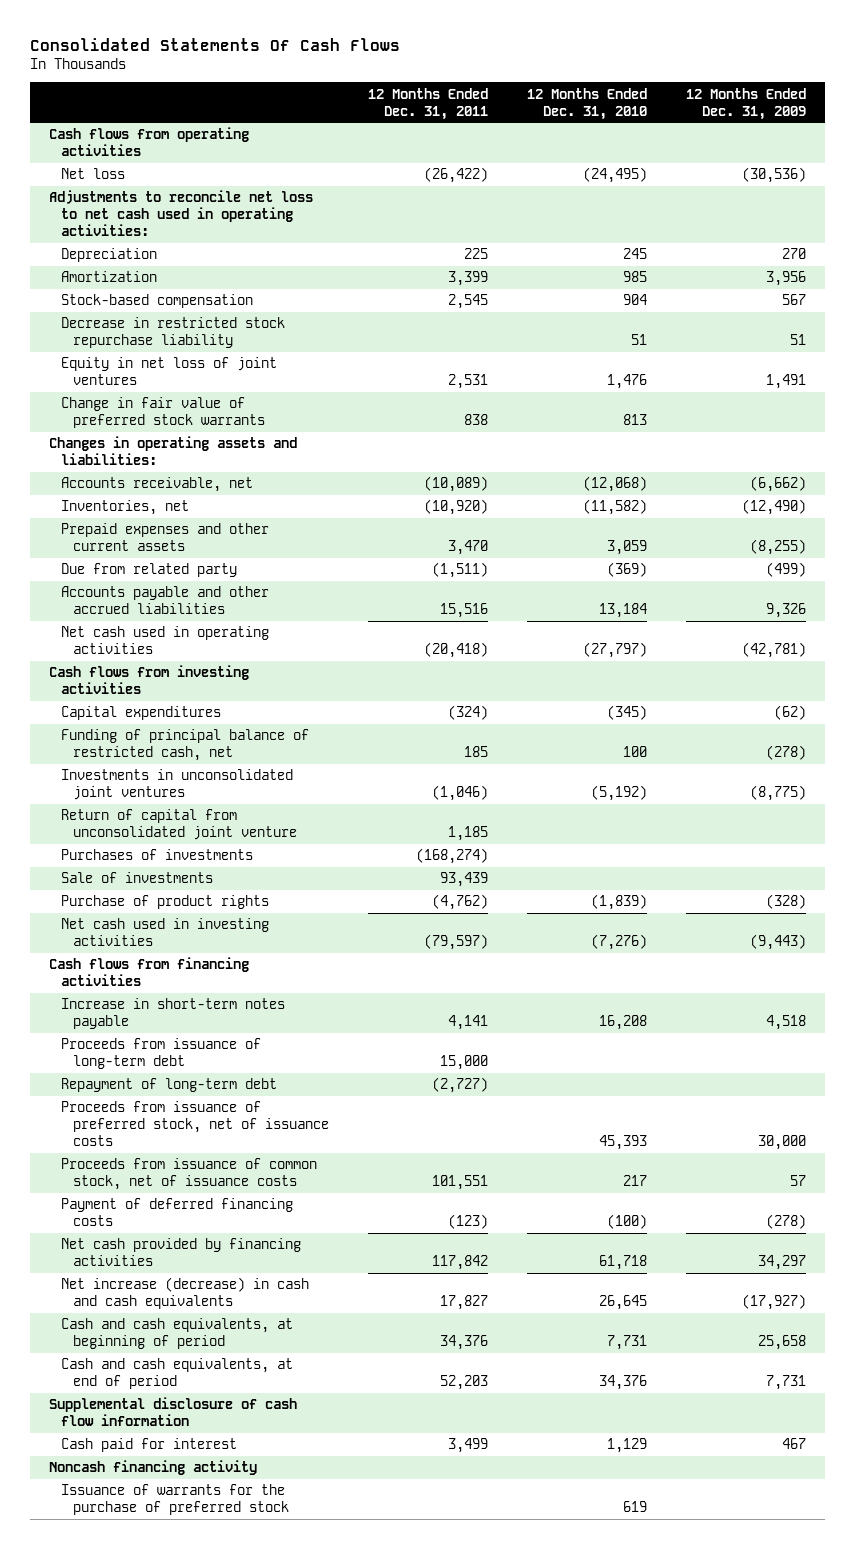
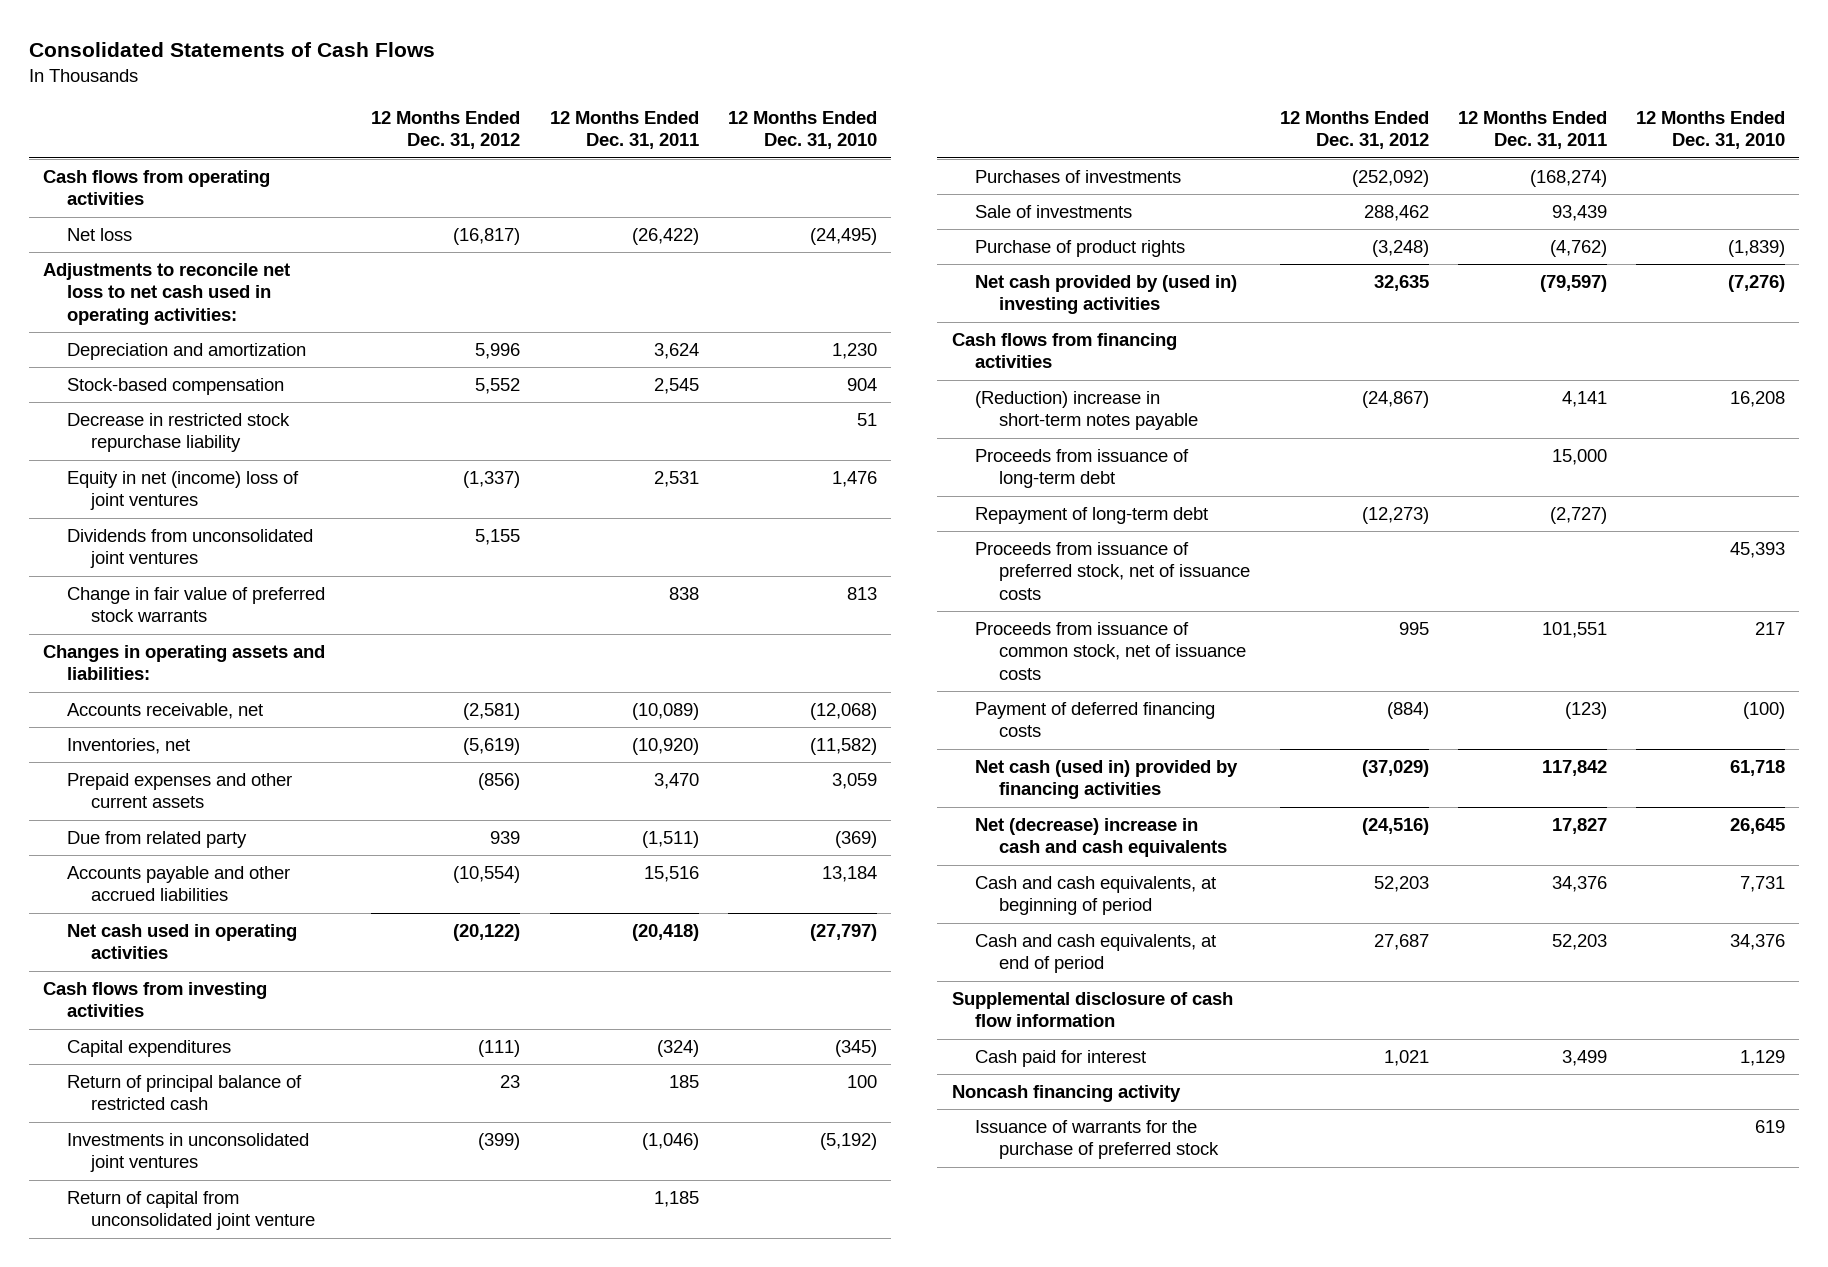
[29,37,400,51] Consolidated Statements Of Cash Flows -> [28,42,435,58] Consolidated Statements of Cash Flows
[685,87,806,120] 12 Months Ended Dec. 31, 2009 -> none
none -> [371,110,521,150] 12 Months Ended Dec. 31, 2012
[60,248,157,263] Depreciation -> none
[60,271,157,283] Amortization -> none
none -> [67,342,307,360] Depreciation and amortization
[60,357,277,386] Equity in net loss of joint ventures -> [67,470,300,511] Equity in net (income) loss of joint ventures
none -> [67,528,314,569] Dividends from unconsolidated joint ventures
[60,729,309,762] Funding of principal balance of restricted cash, net -> [67,1074,303,1111] Return of principal balance of restricted cash
[60,918,269,947] Net cash used in investing activities -> [975,274,1238,315] Net cash provided by (used in) investing activities
[60,998,285,1030] Increase in short-term notes payable -> [975,390,1199,431] (Reduction) increase in short-term notes payable
[60,1238,301,1267] Net cash provided by financing activities -> [975,759,1239,800] Net cash (used in) provided by financing activities
[60,1277,309,1310] Net increase (decrease) in cash and cash equivalents -> [975,817,1228,858] Net (decrease) increase in cash and cash equivalents

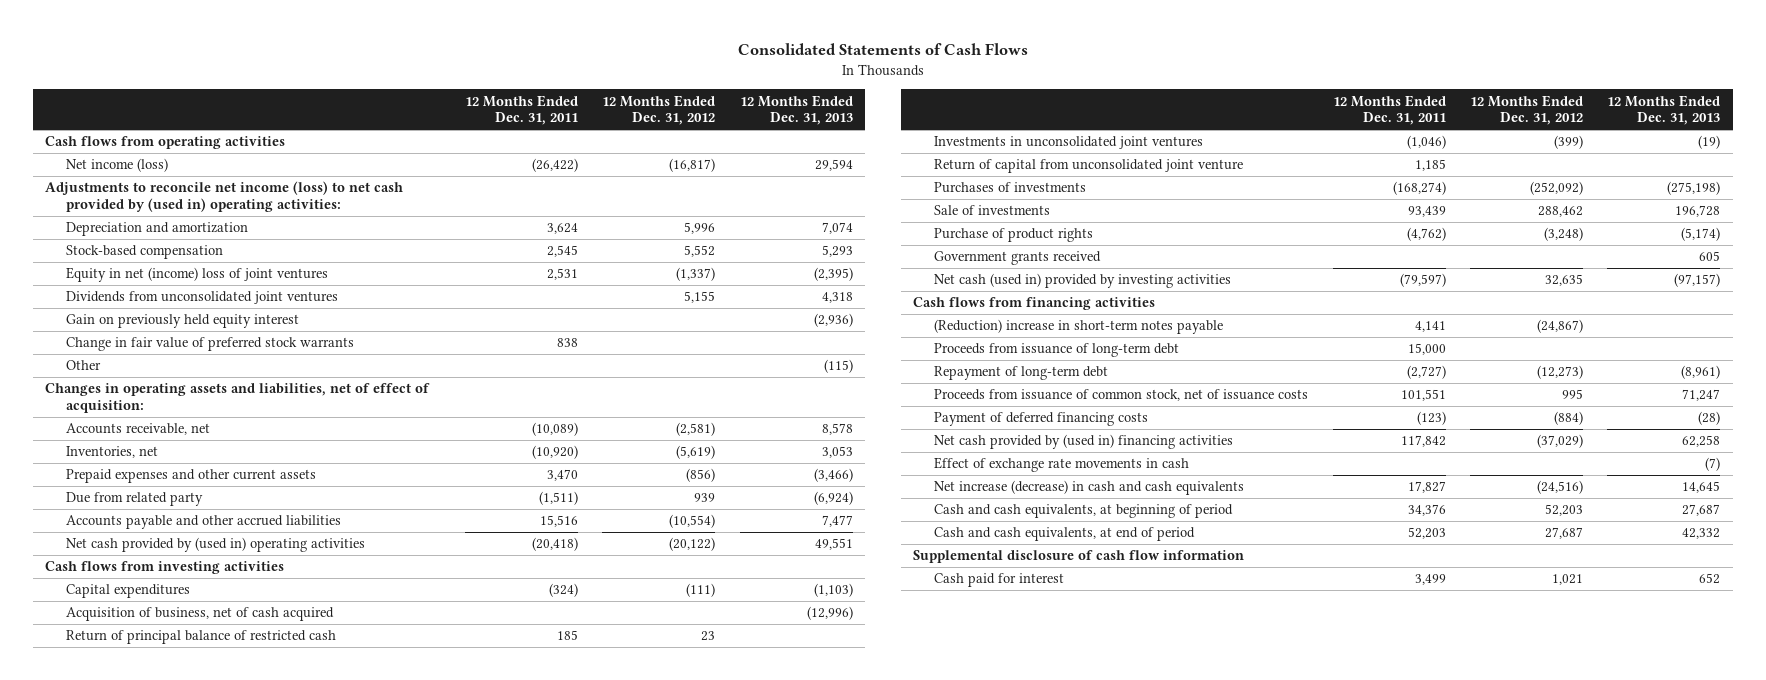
[727,110,877,150] 12 Months Ended Dec. 31, 2010 -> none
none -> [739,94,853,126] 12 Months Ended Dec. 31, 2013
[67,227,133,241] Net loss -> [66,158,169,173] Net income (loss)
[43,262,291,325] Adjustments to reconcile net loss to net cash used in operating activities: -> [45,181,404,213] Adjustments to reconcile net income (loss) to net cash provided by (used in) operating activities:
[67,412,291,453] Decrease in restricted stock repurchase liability -> none
none -> [66,314,300,329] Gain on previously held equity interest
none -> [66,360,102,371] Other
[43,644,326,681] Changes in operating assets and liabilities: -> [45,383,431,414] Changes in operating assets and liabilities, net of effect of acquisition:
[67,923,298,960] Net cash used in operating activities -> [66,537,366,553] Net cash provided by (used in) operating activities
none -> [66,607,335,622] Acquisition of business, net of cash acquired
none -> [934,251,1102,266] Government grants received
[975,274,1238,315] Net cash provided by (used in) investing activities -> [934,273,1232,289] Net cash (used in) provided by investing activities
[975,541,1251,600] Proceeds from issuance of preferred stock, net of issuance costs -> none
[975,759,1239,800] Net cash (used in) provided by financing activities -> [934,434,1234,450] Net cash provided by (used in) financing activities
none -> [934,457,1190,473] Effect of exchange rate movements in cash
[975,817,1228,858] Net (decrease) increase in cash and cash equivalents -> [934,480,1245,496] Net increase (decrease) in cash and cash equivalents
[951,1084,1181,1102] Noncash financing activity -> none
[975,1119,1220,1160] Issuance of warrants for the purchase of preferred stock -> none

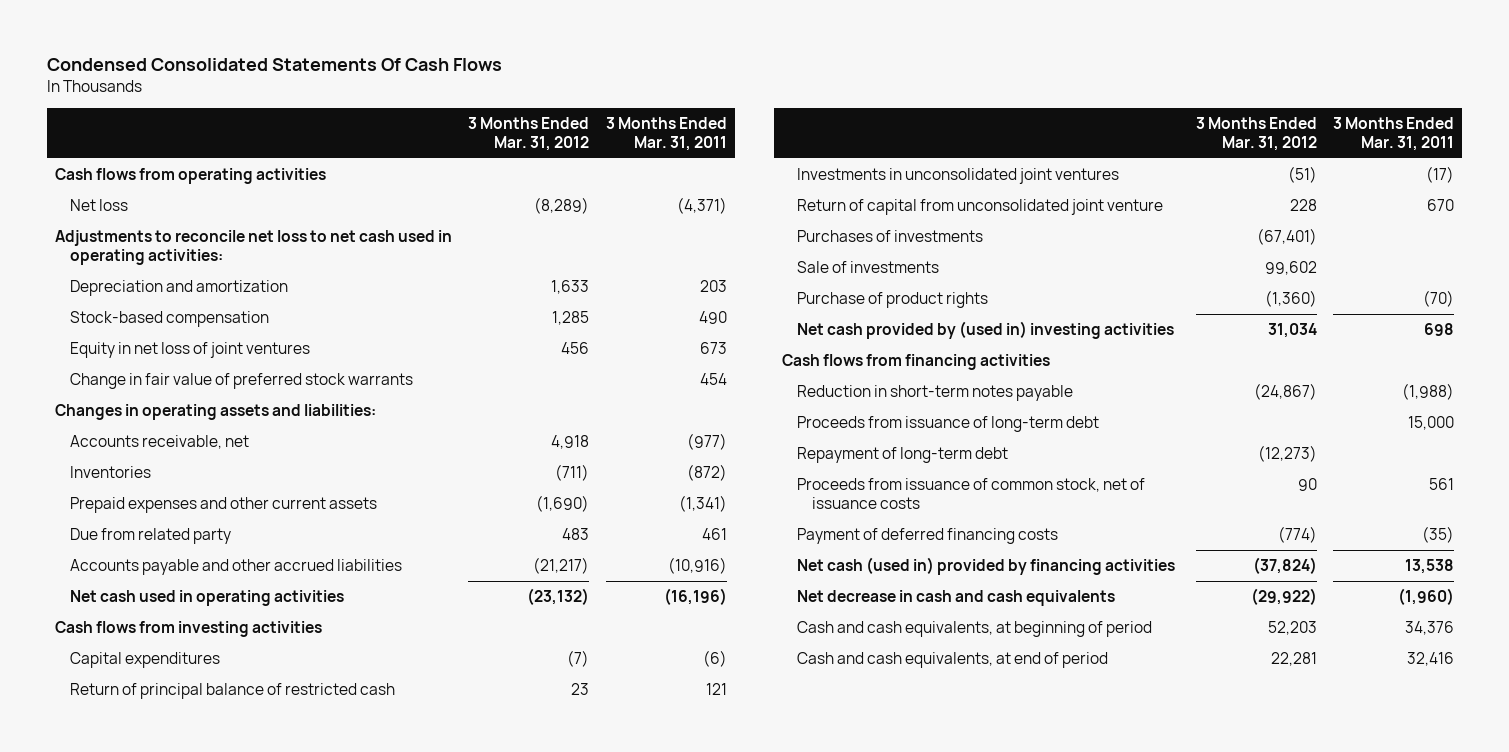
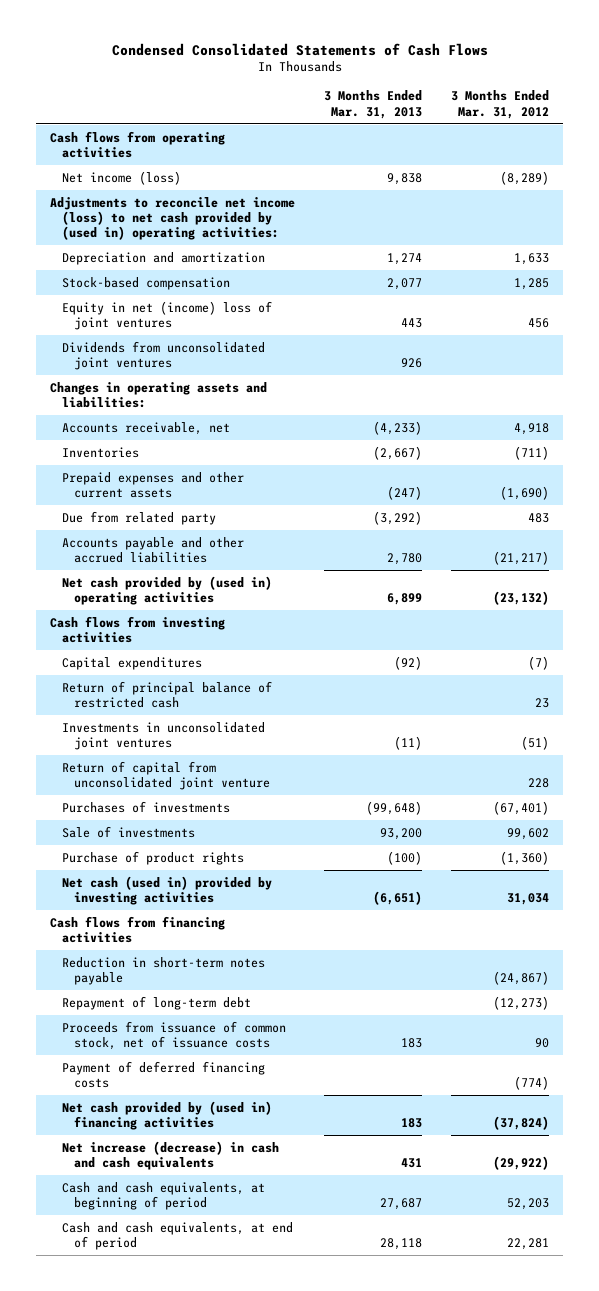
[46,57,502,71] Condensed Consolidated Statements Of Cash Flows -> [111,42,488,56] Condensed Consolidated Statements of Cash Flows
[605,116,727,151] 3 Months Ended Mar. 31, 2011 -> none
none -> [324,90,423,119] 3 Months Ended Mar. 31, 2013
[69,199,128,212] Net loss -> [62,170,182,185] Net income (loss)
[54,230,452,266] Adjustments to reconcile net loss to net cash used in operating activities: -> [50,196,296,241] Adjustments to reconcile net income (loss) to net cash provided by (used in) operating activities:
[69,373,413,390] Change in fair value of preferred stock warrants -> none
[69,342,310,359] Equity in net loss of joint ventures -> [62,300,273,330] Equity in net (income) loss of joint ventures
none -> [62,340,266,370] Dividends from unconsolidated joint ventures
[69,590,344,607] Net cash used in operating activities -> [62,575,273,605] Net cash provided by (used in) operating activities
[796,321,1174,340] Net cash provided by (used in) investing activities -> [62,875,273,905] Net cash (used in) provided by investing activities
[796,416,1099,433] Proceeds from issuance of long-term debt -> none
[796,557,1175,576] Net cash (used in) provided by financing activities -> [62,1100,273,1130] Net cash provided by (used in) financing activities
[796,590,1115,607] Net decrease in cash and cash equivalents -> [62,1140,280,1170] Net increase (decrease) in cash and cash equivalents

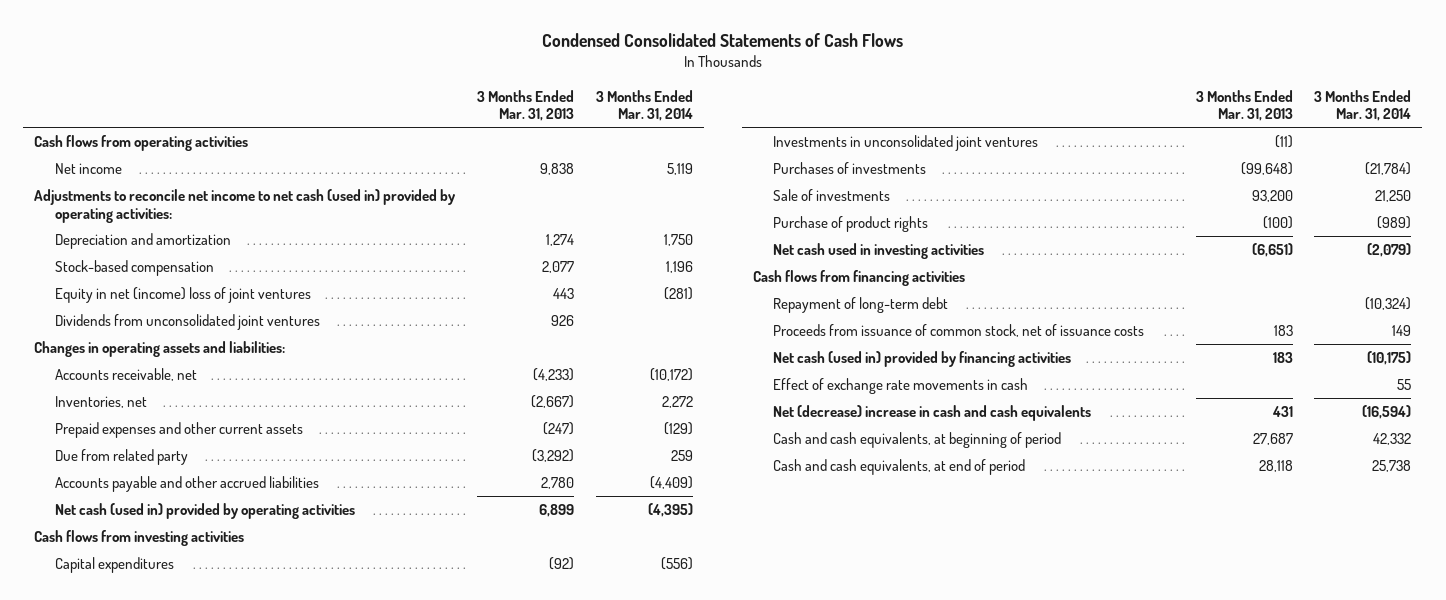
[450,90,549,119] 3 Months Ended Mar. 31, 2012 -> none
none -> [595,89,693,122] 3 Months Ended Mar. 31, 2014
[62,170,182,185] Net income (loss) -> [54,162,122,174] Net income
[50,196,296,241] Adjustments to reconcile net income (loss) to net cash provided by (used in) operating activities: -> [34,188,457,223] Adjustments to reconcile net income to net cash (used in) provided by operating activities:
[62,446,140,458] Inventories -> [54,395,147,408] Inventories, net
[62,575,273,605] Net cash provided by (used in) operating activities -> [54,502,355,519] Net cash (used in) provided by operating activities
[62,680,273,708] Return of principal balance of restricted cash -> none
[62,760,271,790] Return of capital from unconsolidated joint venture -> none
[62,875,273,905] Net cash (used in) provided by investing activities -> [773,242,985,259] Net cash used in investing activities
[62,956,266,985] Reduction in short-term notes payable -> none
[62,1060,266,1088] Payment of deferred financing costs -> none
[62,1100,273,1130] Net cash provided by (used in) financing activities -> [773,350,1072,367] Net cash (used in) provided by financing activities
none -> [773,377,1029,394] Effect of exchange rate movements in cash
[62,1140,280,1170] Net increase (decrease) in cash and cash equivalents -> [773,404,1092,421] Net (decrease) increase in cash and cash equivalents

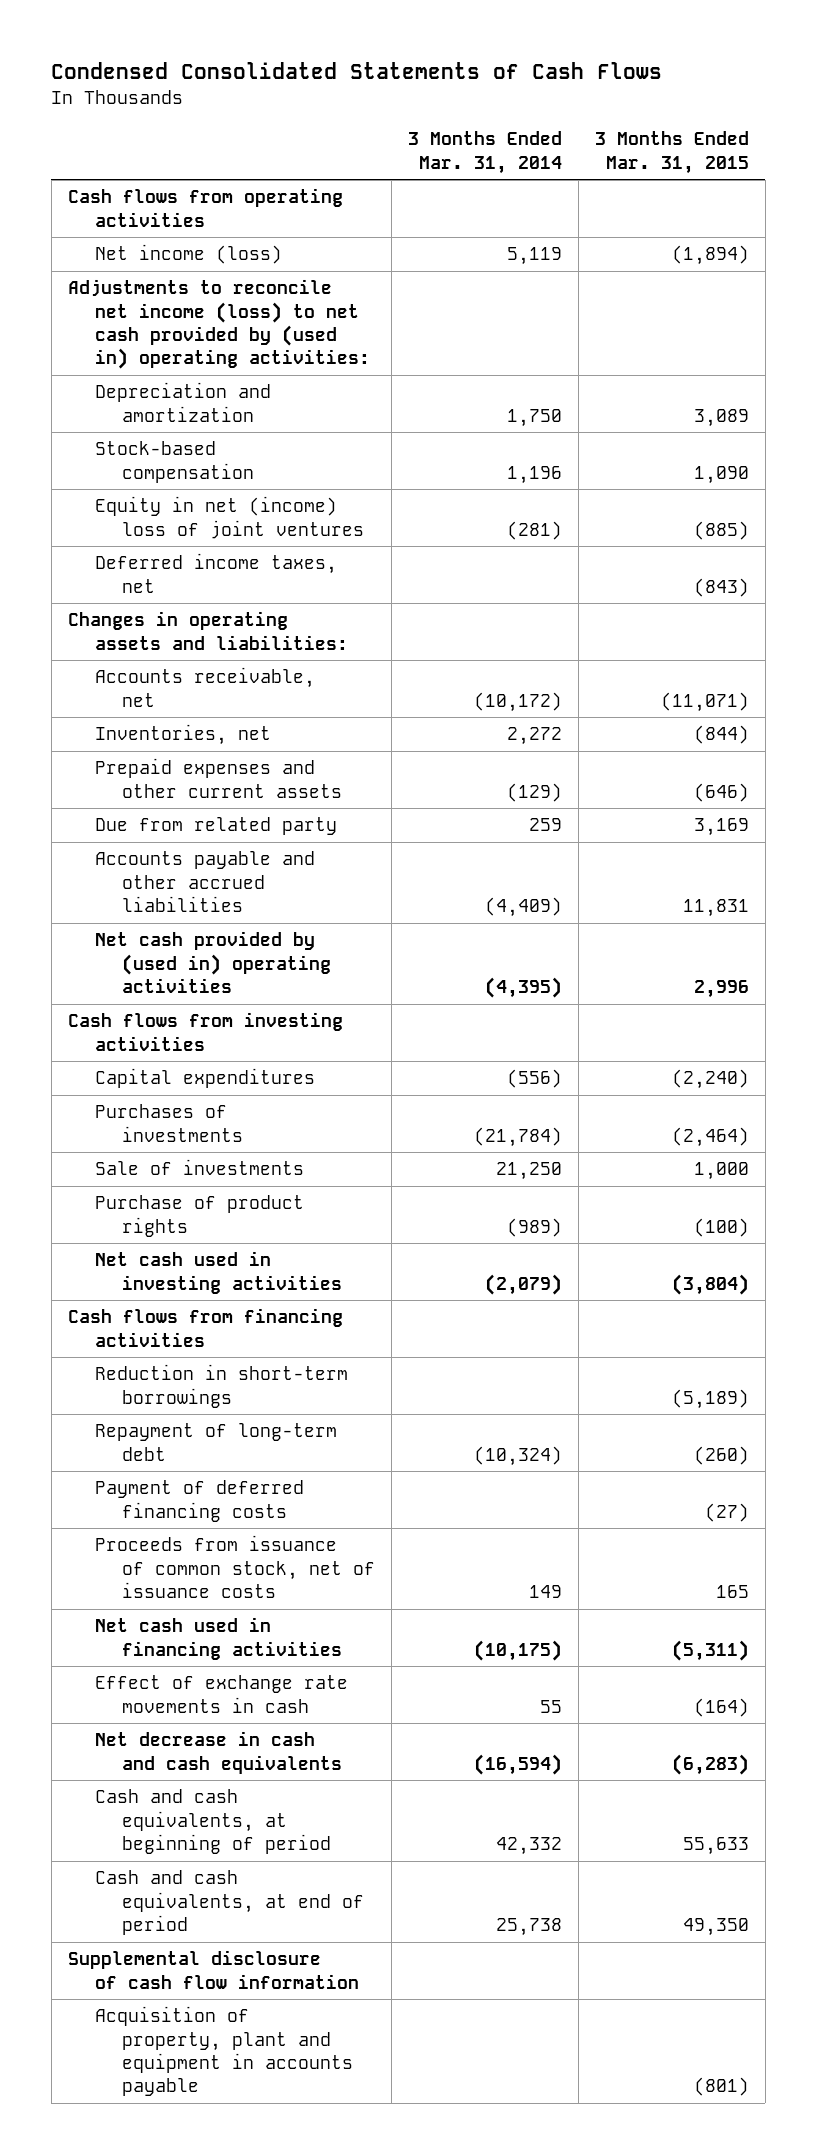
[477,89,575,122] 3 Months Ended Mar. 31, 2013 -> none
none -> [594,131,749,174] 3 Months Ended Mar. 31, 2015
[54,162,122,174] Net income -> [94,244,282,265] Net income (loss)
[34,188,457,223] Adjustments to reconcile net income to net cash (used in) provided by operating activities: -> [67,279,370,370] Adjustments to reconcile net income (loss) to net cash provided by (used in) operating activities:
[54,313,320,330] Dividends from unconsolidated joint ventures -> none
none -> [94,553,337,593] Deferred income taxes, net
[54,502,355,519] Net cash (used in) provided by operating activities -> [94,931,331,994] Net cash provided by (used in) operating activities
[773,134,1039,151] Investments in unconsolidated joint ventures -> none
none -> [94,1364,348,1408] Reduction in short-term borrowings
none -> [94,1480,304,1522] Payment of deferred financing costs
[773,350,1072,367] Net cash (used in) provided by financing activities -> [94,1617,342,1660] Net cash used in financing activities
[773,404,1092,421] Net (decrease) increase in cash and cash equivalents -> [94,1731,342,1774] Net decrease in cash and cash equivalents
none -> [67,1950,359,1989] Supplemental disclosure of cash flow information
none -> [94,2006,353,2097] Acquisition of property, plant and equipment in accounts payable

